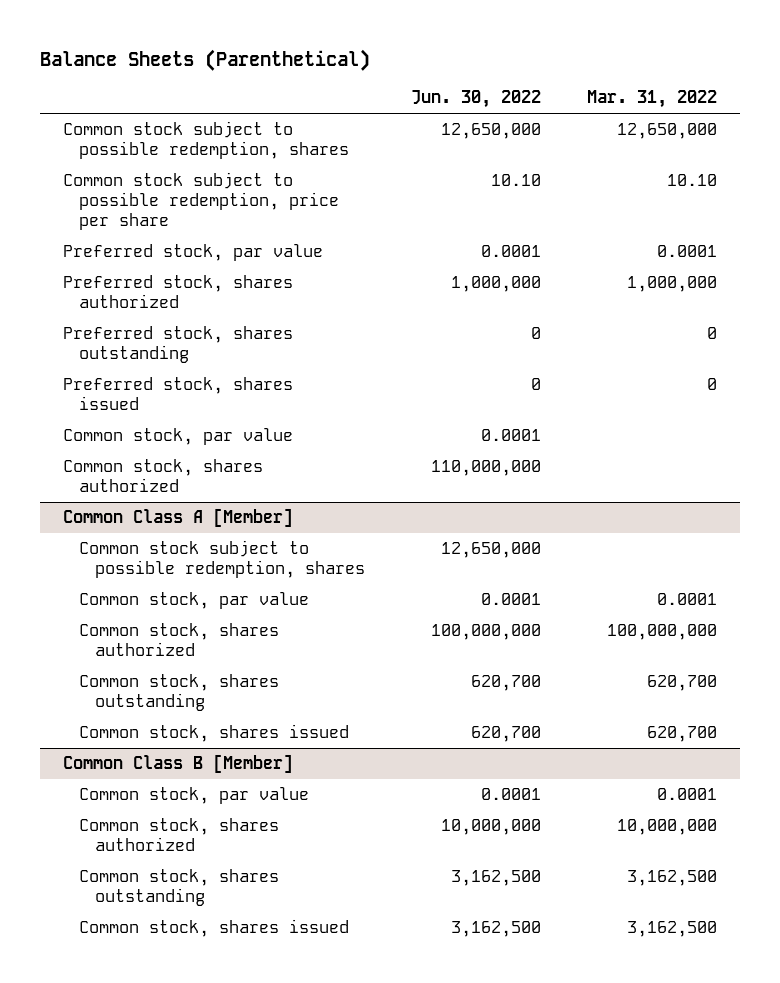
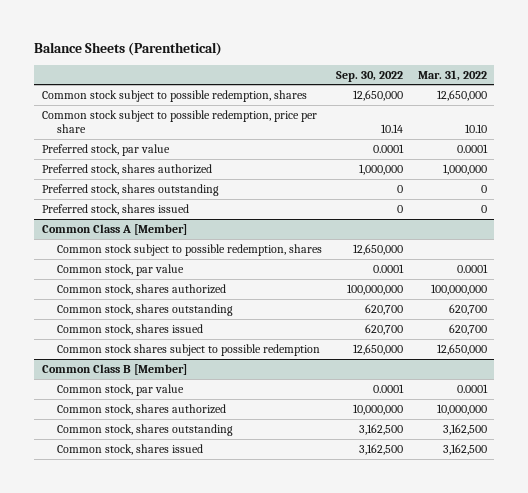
[411,90,542,109] Jun. 30, 2022 -> none
none -> [336,70,404,82] Sep. 30, 2022
[62,428,293,446] Common stock, par value -> none
[62,459,263,493] Common stock, shares authorized -> none
none -> [57,343,321,356] Common stock shares subject to possible redemption

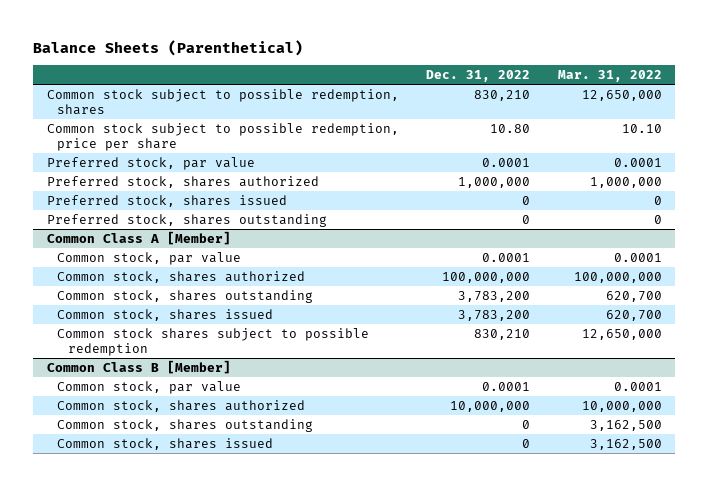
[336,70,404,82] Sep. 30, 2022 -> none
none -> [426,70,531,83] Dec. 31, 2022
[41,183,219,196] Preferred stock, shares outstanding -> [46,214,327,228] Preferred stock, shares outstanding
[57,243,323,256] Common stock subject to possible redemption, shares -> none

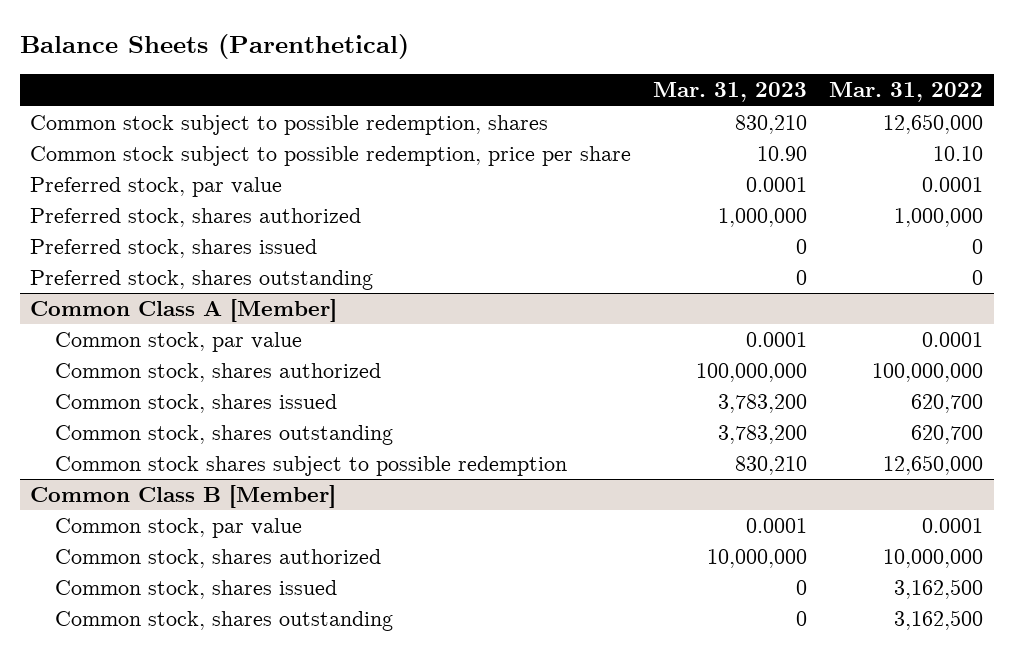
[426,70,531,83] Dec. 31, 2022 -> none
none -> [653,82,808,103] Mar. 31, 2023
[57,290,314,304] Common stock, shares outstanding -> [55,425,394,446] Common stock, shares outstanding
[57,419,314,433] Common stock, shares outstanding -> [55,611,394,632] Common stock, shares outstanding

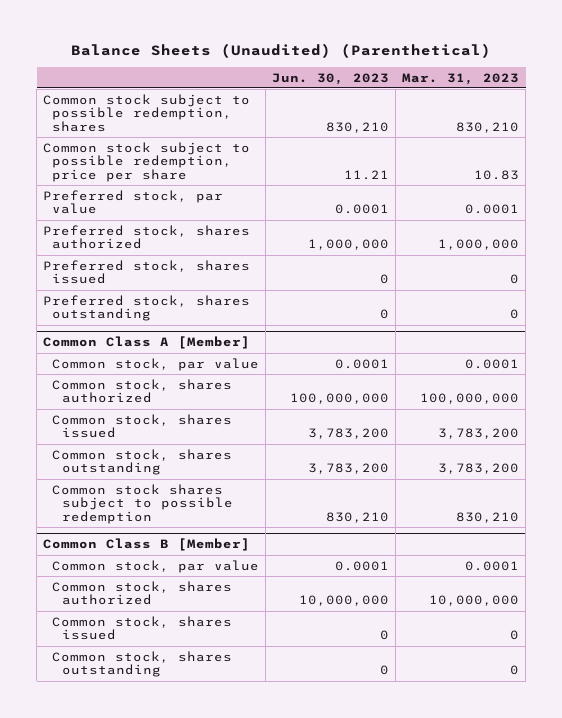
[19,33,409,59] Balance Sheets (Parenthetical) -> [71,43,492,59] Balance Sheets (Unaudited) (Parenthetical)
[828,82,983,103] Mar. 31, 2022 -> none
none -> [272,72,390,85] Jun. 30, 2023
[757,146,808,162] 10.90 -> [474,169,520,180] 10.83

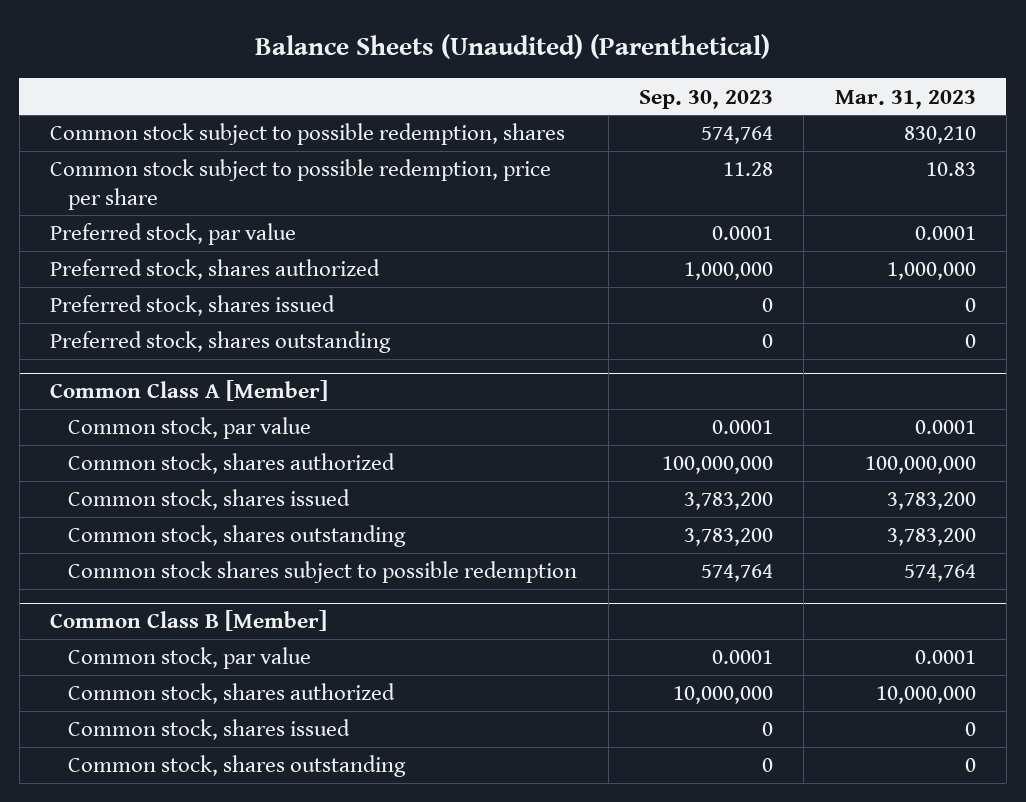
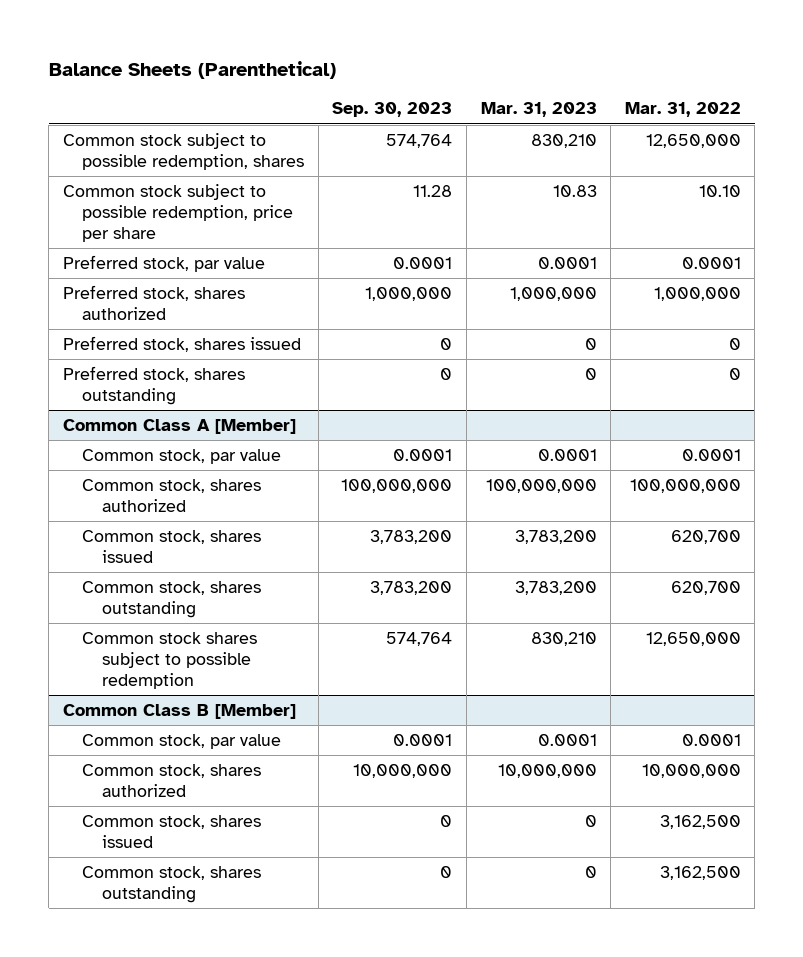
[254,34,770,60] Balance Sheets (Unaudited) (Parenthetical) -> [48,60,336,79] Balance Sheets (Parenthetical)
none -> [624,102,741,118] Mar. 31, 2022
[903,564,976,583] 574,764 -> [530,632,597,647] 830,210

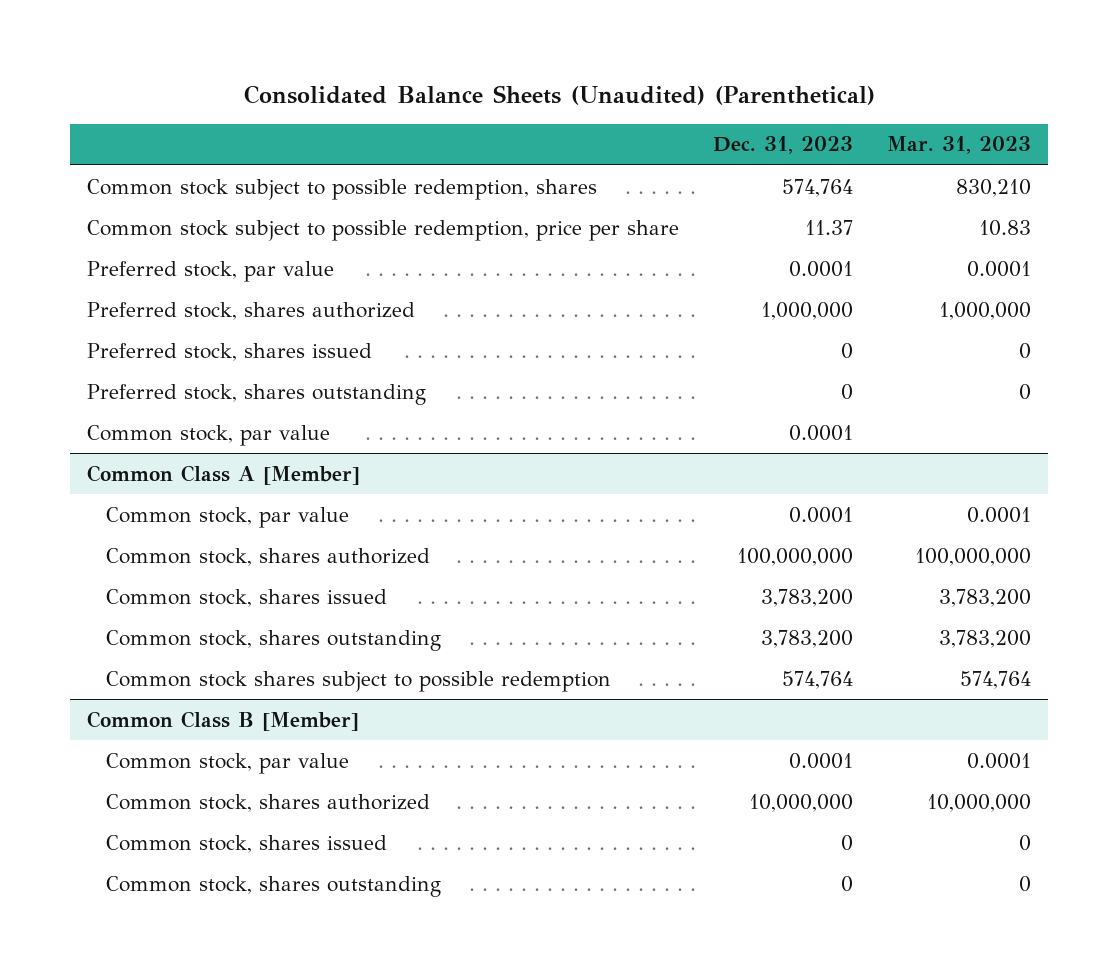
[48,60,336,79] Balance Sheets (Parenthetical) -> [243,84,875,105] Consolidated Balance Sheets (Unaudited) (Parenthetical)
[332,102,453,118] Sep. 30, 2023 -> none
[624,102,741,118] Mar. 31, 2022 -> none
none -> [712,136,853,155] Dec. 31, 2023
none -> [87,424,331,446] Common stock, par value
[530,632,597,647] 830,210 -> [959,670,1031,689] 574,764

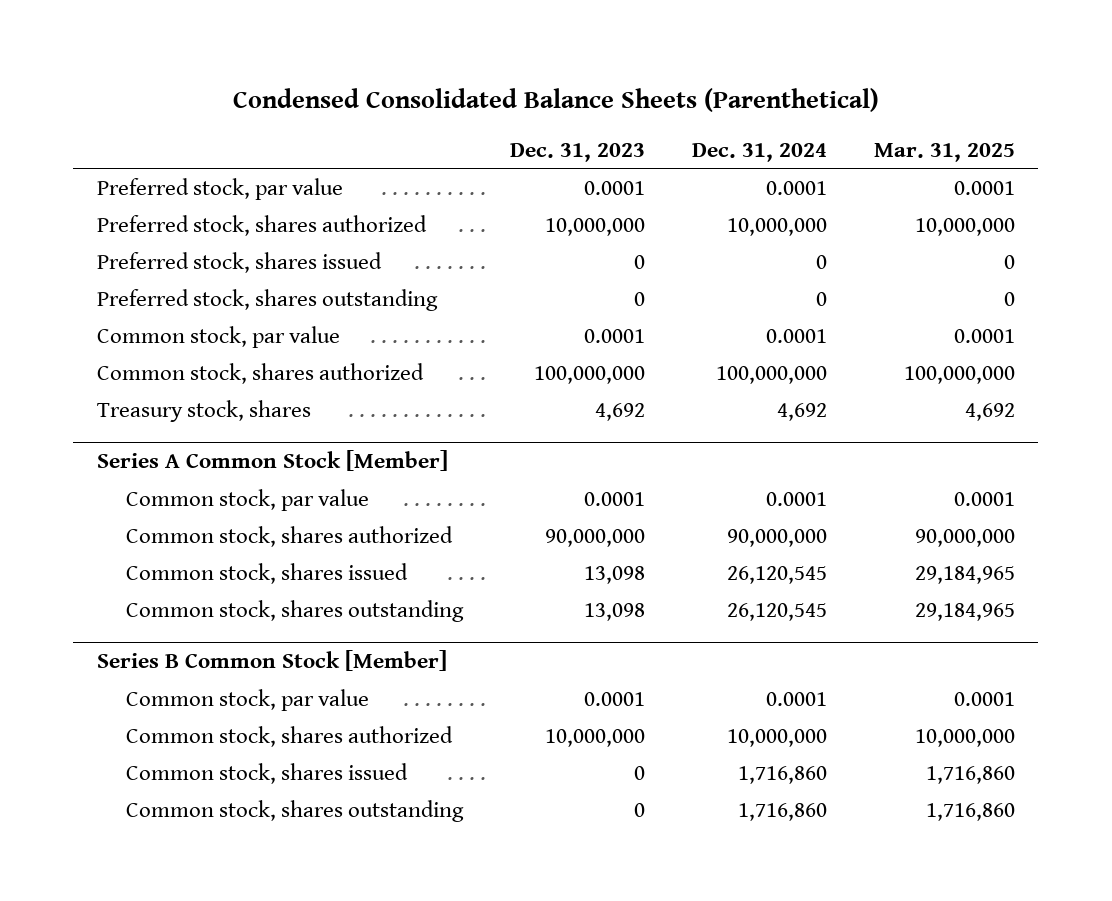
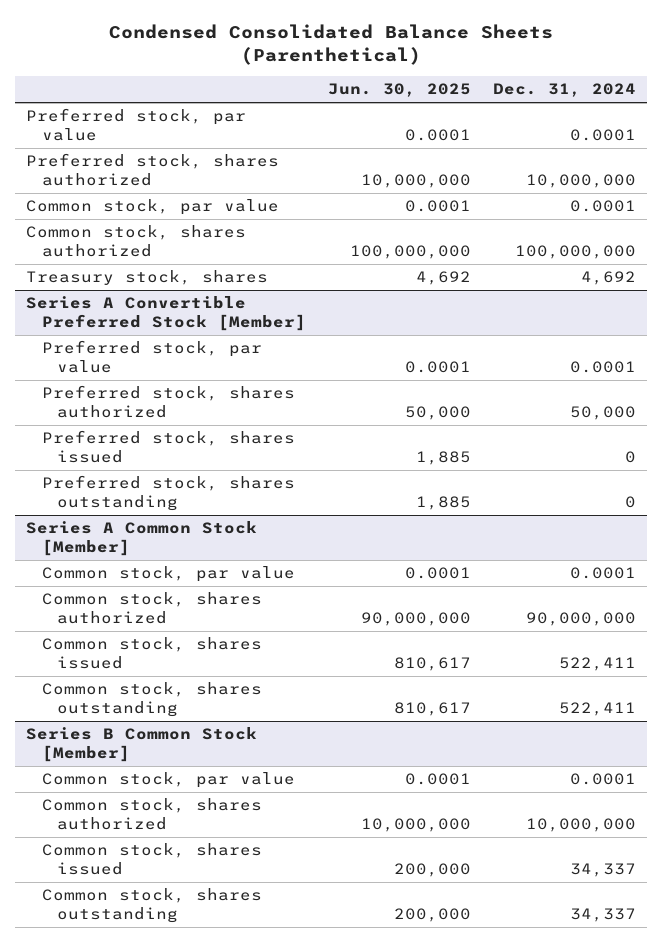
[509,142,645,162] Dec. 31, 2023 -> none
[873,142,1015,162] Mar. 31, 2025 -> none
none -> [327,83,471,98] Jun. 30, 2025
[96,251,382,273] Preferred stock, shares issued -> none
[96,288,438,311] Preferred stock, shares outstanding -> none
none -> [25,296,306,332] Series A Convertible Preferred Stock [Member]
none -> [41,340,262,374] Preferred stock, par value
none -> [41,385,295,419] Preferred stock, shares authorized
none -> [41,430,295,464] Preferred stock, shares issued
none -> [41,475,295,512] Preferred stock, shares outstanding
[726,565,827,584] 26,120,545 -> [558,657,636,672] 522,411
[726,602,827,621] 26,120,545 -> [558,702,636,717] 522,411
[737,765,827,784] 1,716,860 -> [569,863,636,878] 34,337
[737,802,827,821] 1,716,860 -> [569,908,636,923] 34,337

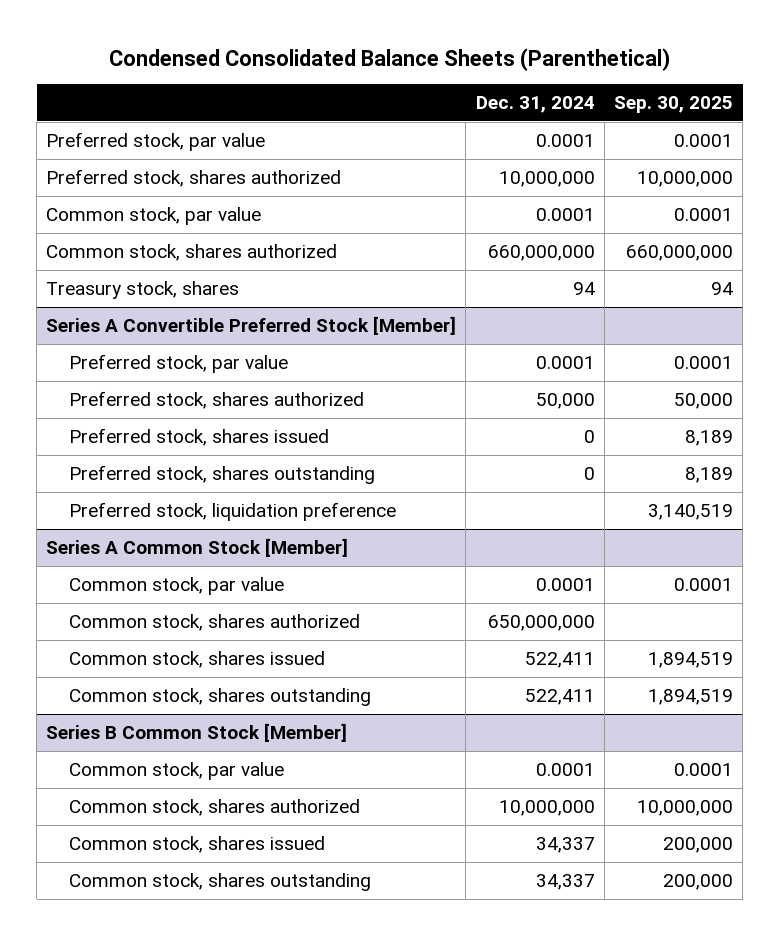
[327,83,471,98] Jun. 30, 2025 -> none
none -> [613,96,733,114] Sep. 30, 2025
[514,245,636,260] 100,000,000 -> [487,244,595,261] 660,000,000
[580,271,636,286] 4,692 -> [572,281,595,295] 94
none -> [69,501,397,521] Preferred stock, liquidation preference
[525,612,636,627] 90,000,000 -> [487,614,595,631] 650,000,000

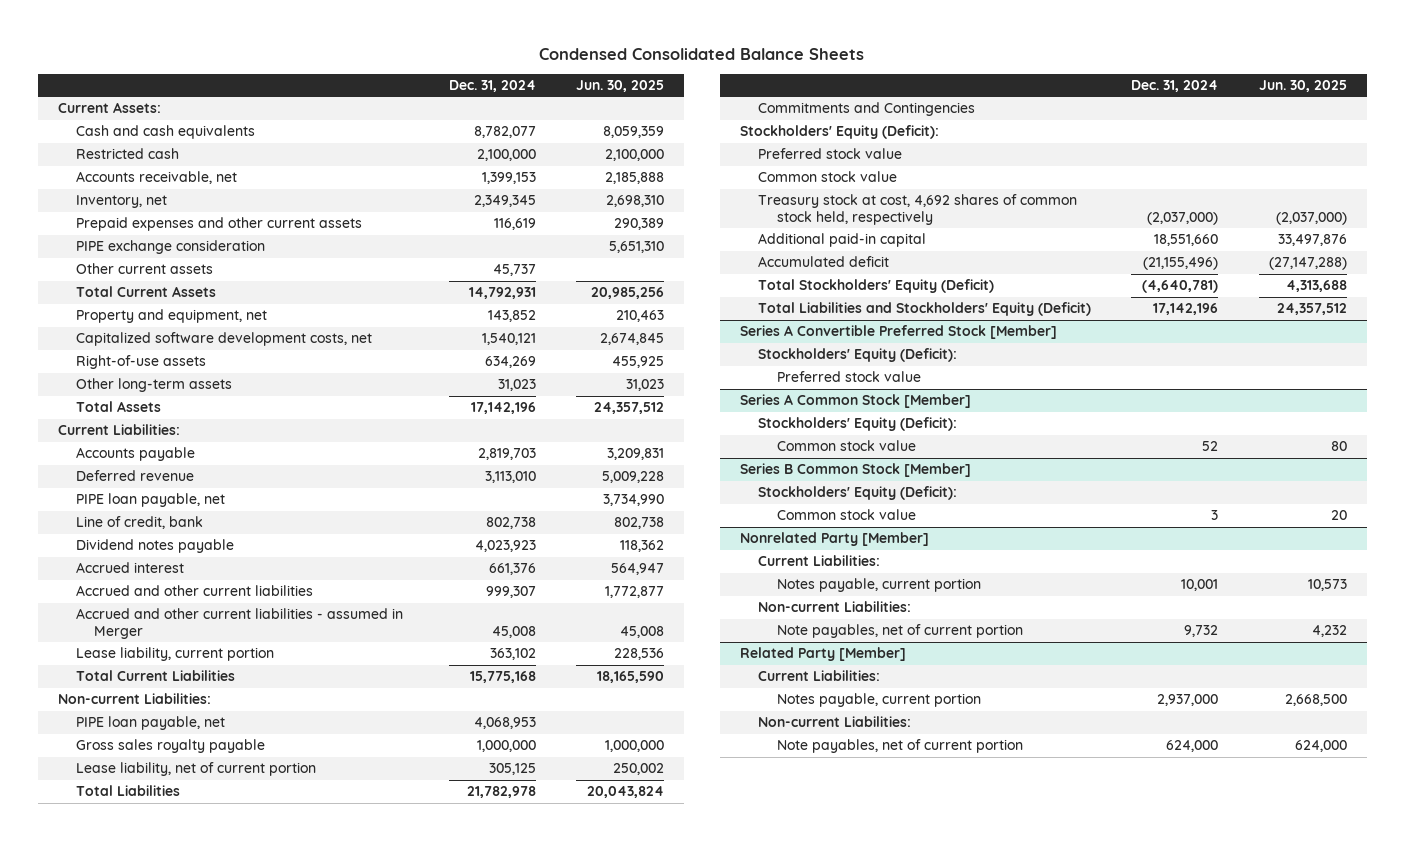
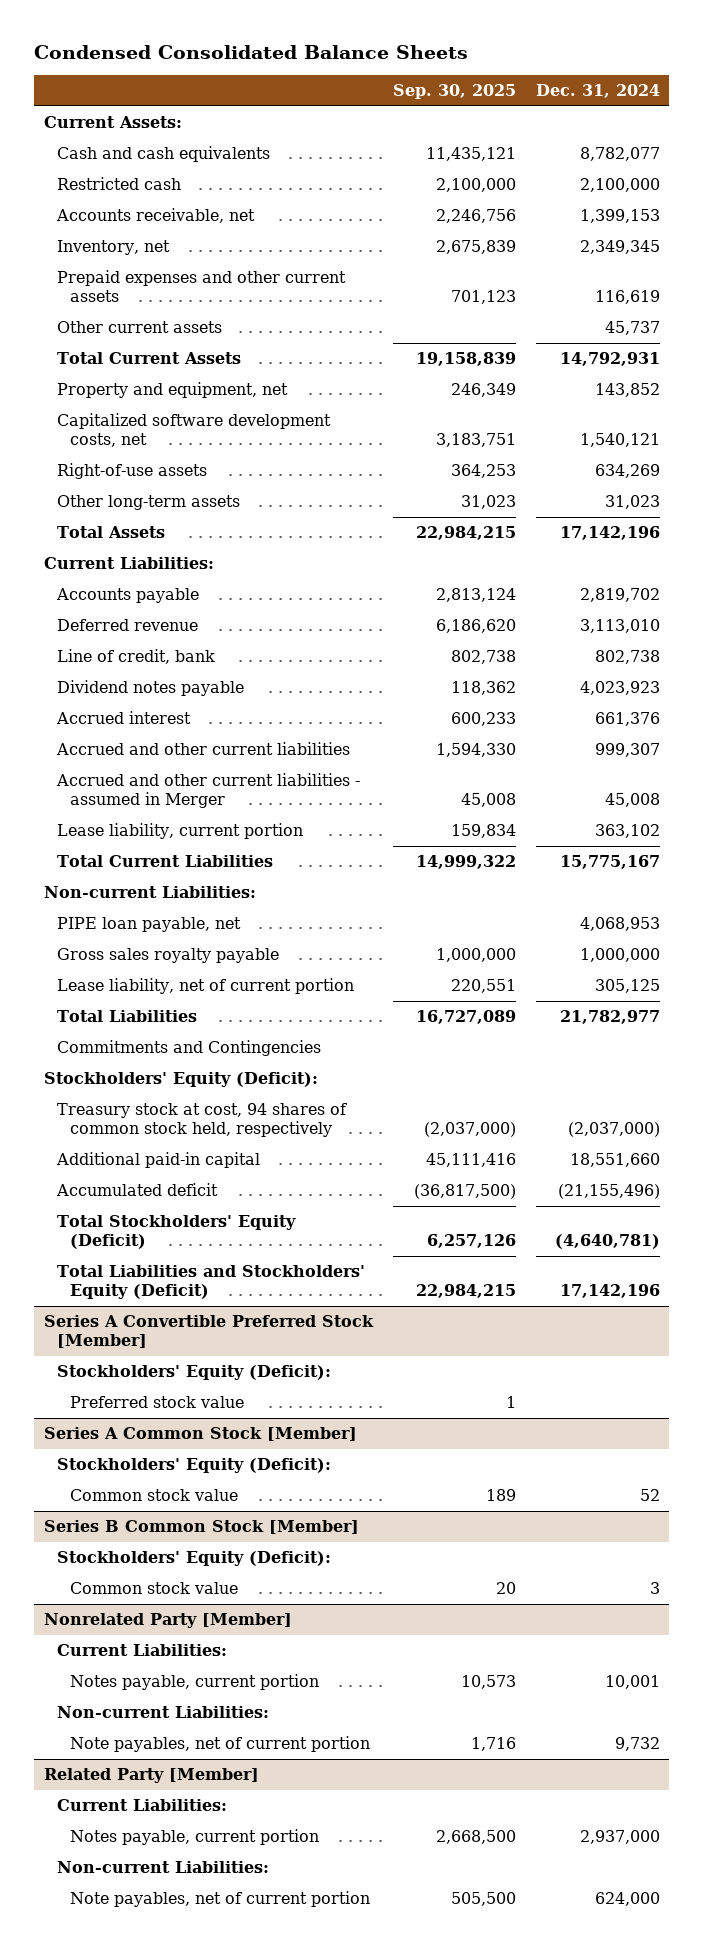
[576,80,665,93] Jun. 30, 2025 -> none
none -> [392,84,516,100] Sep. 30, 2025
[75,240,265,255] PIPE exchange consideration -> none
[478,448,537,461] 2,819,703 -> [579,588,660,603] 2,819,702
[75,493,225,508] PIPE loan payable, net -> none
[470,671,537,684] 15,775,168 -> [559,855,660,870] 15,775,167
[467,786,537,799] 21,782,978 -> [559,1010,660,1025] 21,782,977
[758,148,903,160] Preferred stock value -> none
[758,171,898,183] Common stock value -> none
[758,194,1078,226] Treasury stock at cost, 4,692 shares of common stock held, respectively -> [56,1103,347,1138] Treasury stock at cost, 94 shares of common stock held, respectively

